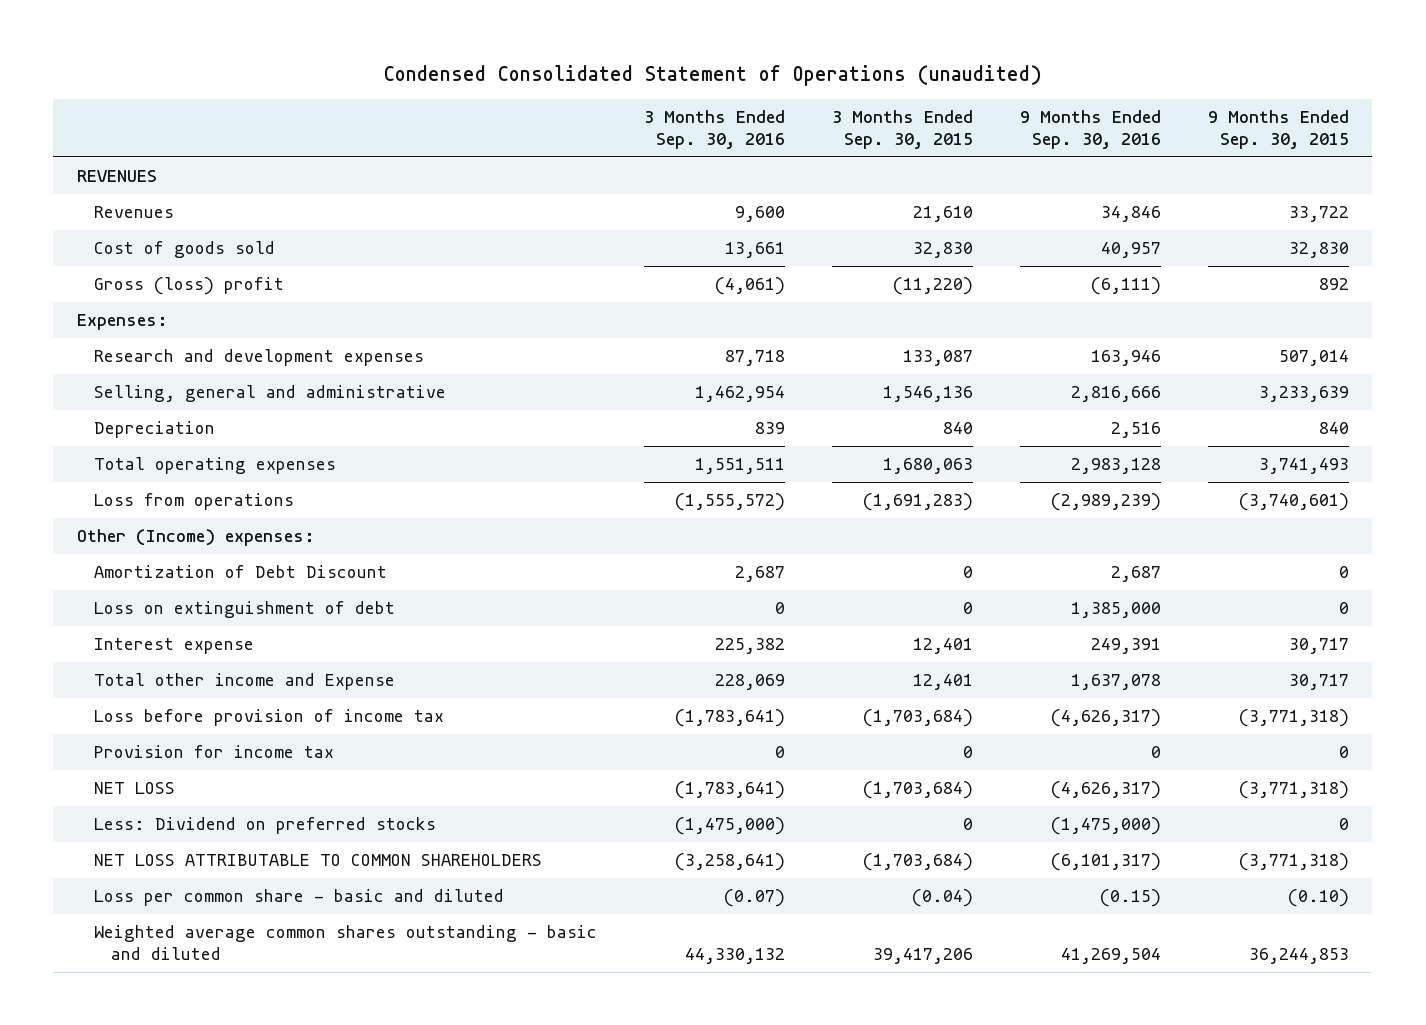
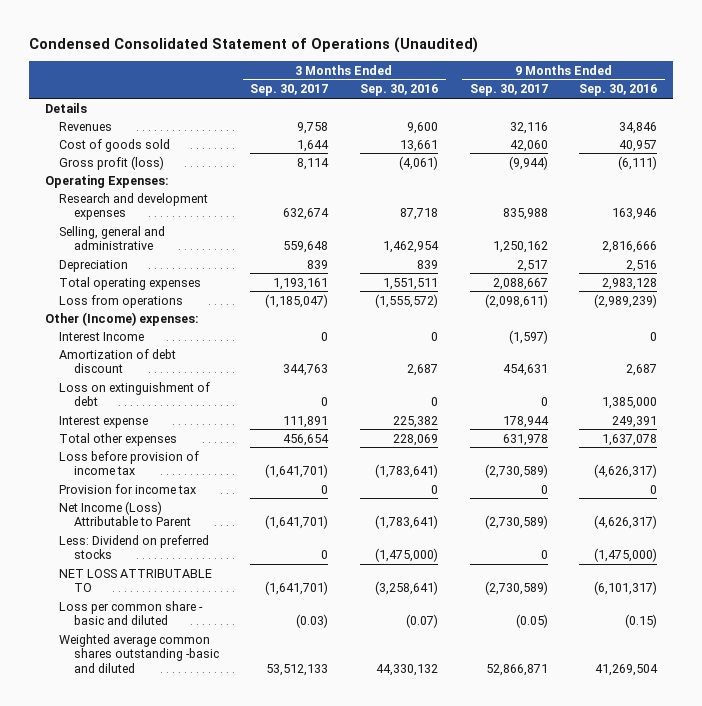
[383,65,1042,87] Condensed Consolidated Statement of Operations (unaudited) -> [29,36,479,53] Condensed Consolidated Statement of Operations (Unaudited)
[831,110,973,149] 3 Months Ended Sep. 30, 2015 -> none
[1207,110,1349,149] 9 Months Ended Sep. 30, 2015 -> none
none -> [250,84,329,97] Sep. 30, 2017
none -> [469,84,548,97] Sep. 30, 2017
[76,170,157,183] REVENUES -> none
none -> [45,102,88,113] Details
[93,277,284,296] Gross (loss) profit -> [59,155,165,170] Gross profit (loss)
[76,314,168,331] Expenses: -> [45,174,170,188] Operating Expenses:
none -> [59,331,145,341] Interest Income
[93,565,387,579] Amortization of Debt Discount -> [59,348,177,374] Amortization of debt discount
[93,673,395,691] Total other income and Expense -> [59,432,178,446] Total other expenses
[93,782,175,795] NET LOSS -> [59,500,191,527] Net Income (Loss) Attributable to Parent
[93,854,542,867] NET LOSS ATTRIBUTABLE TO COMMON SHAREHOLDERS -> [59,568,213,593] NET LOSS ATTRIBUTABLE TO
[93,925,597,960] Weighted average common shares outstanding - basic and diluted -> [59,633,219,673] Weighted average common shares outstanding -basic and diluted

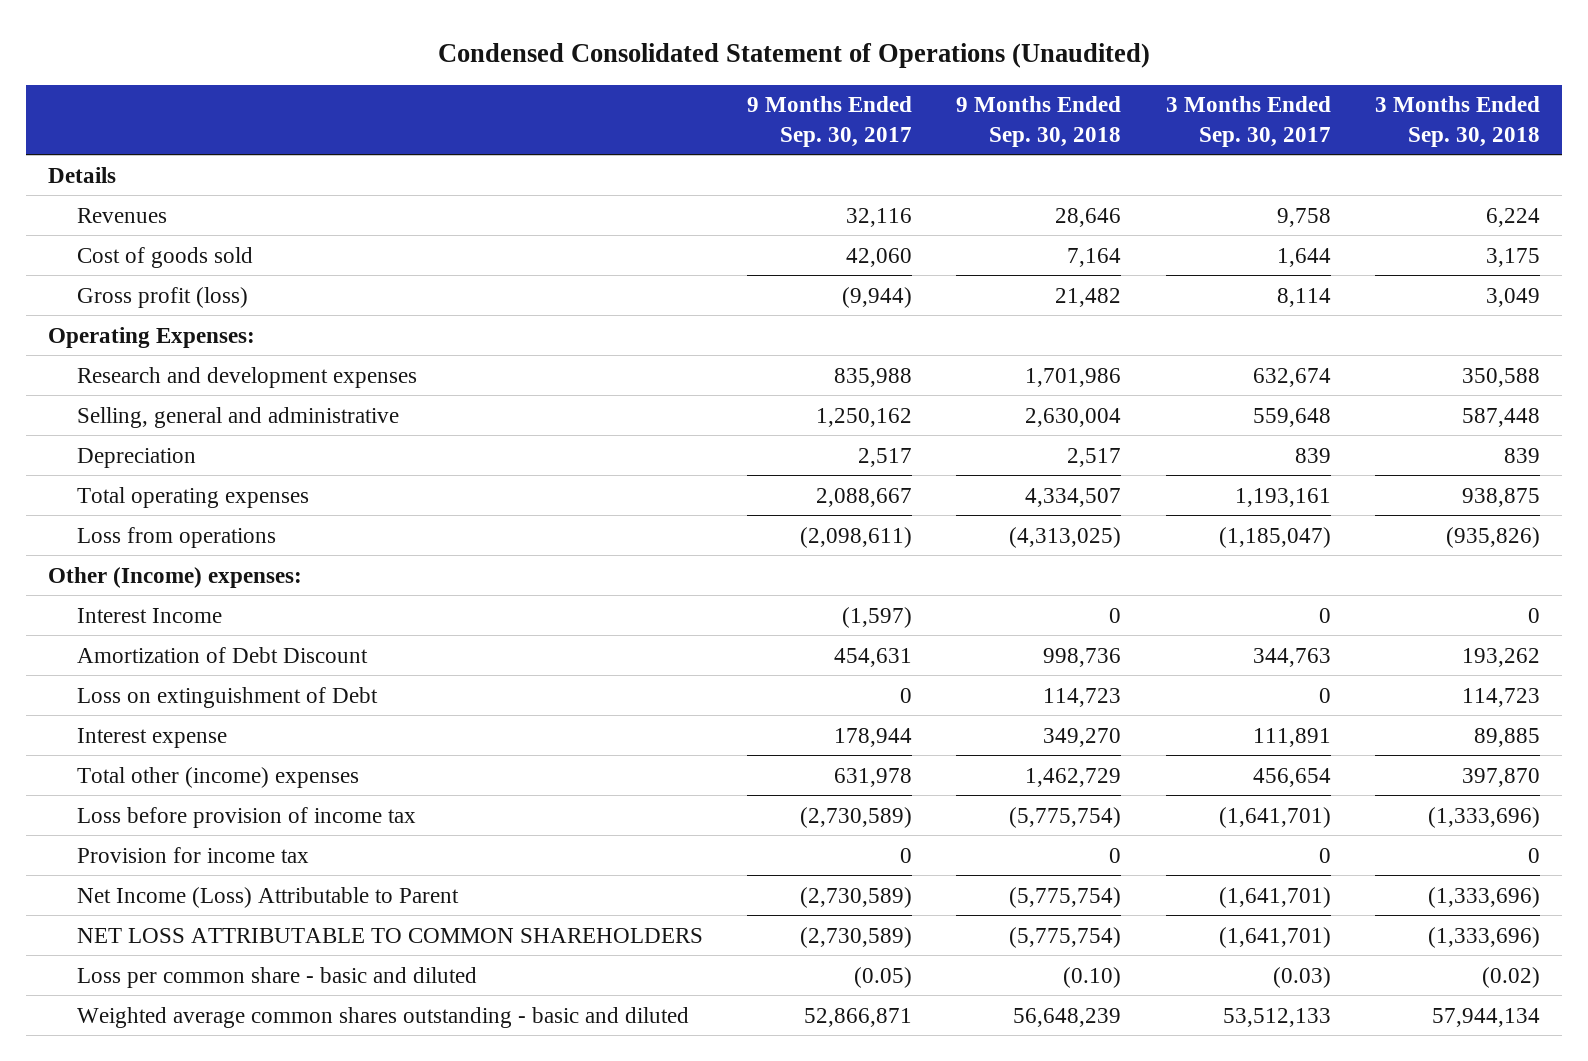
[360,84,439,97] Sep. 30, 2016 -> none
[579,84,658,97] Sep. 30, 2016 -> none
none -> [956,96,1122,147] 9 Months Ended Sep. 30, 2018
none -> [1374,96,1540,147] 3 Months Ended Sep. 30, 2018
[59,348,177,374] Amortization of debt discount -> [76,646,368,663] Amortization of Debt Discount
[59,381,211,407] Loss on extinguishment of debt -> [76,686,378,708] Loss on extinguishment of Debt
[59,432,178,446] Total other expenses -> [76,766,359,788] Total other (income) expenses
[59,534,210,560] Less: Dividend on preferred stocks -> none
[59,568,213,593] NET LOSS ATTRIBUTABLE TO -> [76,927,703,943] NET LOSS ATTRIBUTABLE TO COMMON SHAREHOLDERS
[59,633,219,673] Weighted average common shares outstanding -basic and diluted -> [76,1006,689,1028] Weighted average common shares outstanding - basic and diluted

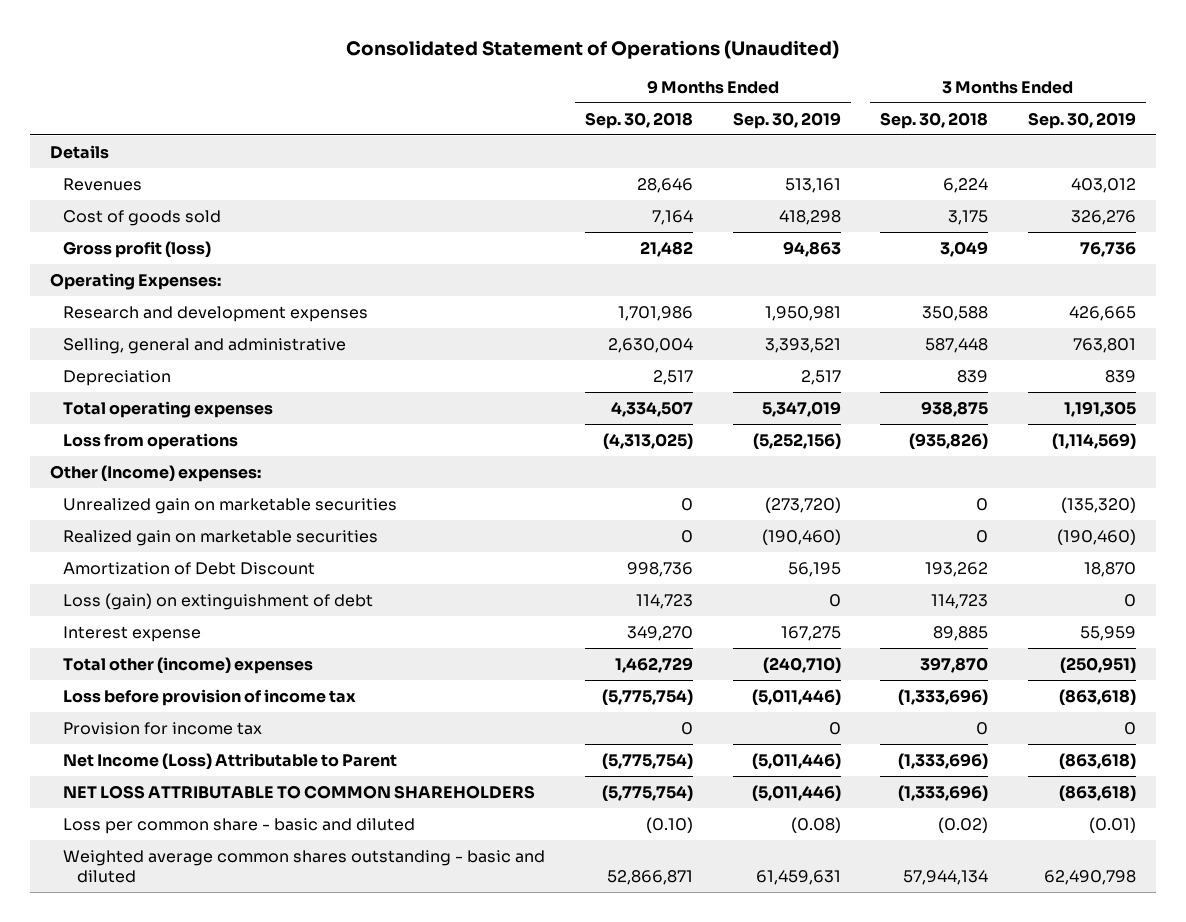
[437,42,1150,68] Condensed Consolidated Statement of Operations (Unaudited) -> [345,39,839,59] Consolidated Statement of Operations (Unaudited)
[746,96,912,147] 9 Months Ended Sep. 30, 2017 -> none
[1165,96,1331,147] 3 Months Ended Sep. 30, 2017 -> none
none -> [732,111,841,129] Sep. 30, 2019
none -> [1028,111,1137,129] Sep. 30, 2019
[76,607,222,623] Interest Income -> none
none -> [63,497,398,514] Unrealized gain on marketable securities
none -> [63,529,379,546] Realized gain on marketable securities
[76,686,378,708] Loss on extinguishment of Debt -> [63,592,374,610] Loss (gain) on extinguishment of debt
[1013,1007,1122,1027] 56,648,239 -> [606,870,693,886] 52,866,871

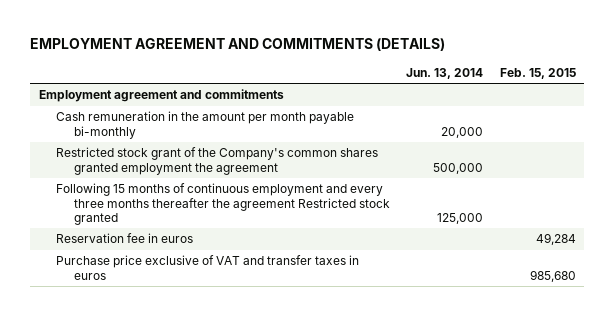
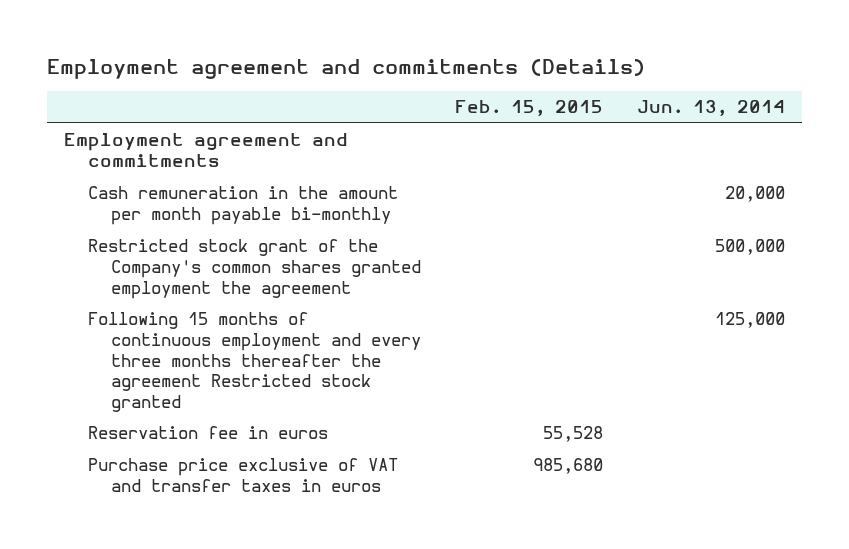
[30,38,446,52] EMPLOYMENT AGREEMENT AND COMMITMENTS (DETAILS) -> [47,58,646,79] Employment agreement and commitments (Details)
[535,233,576,246] 49,284 -> [542,426,603,443] 55,528

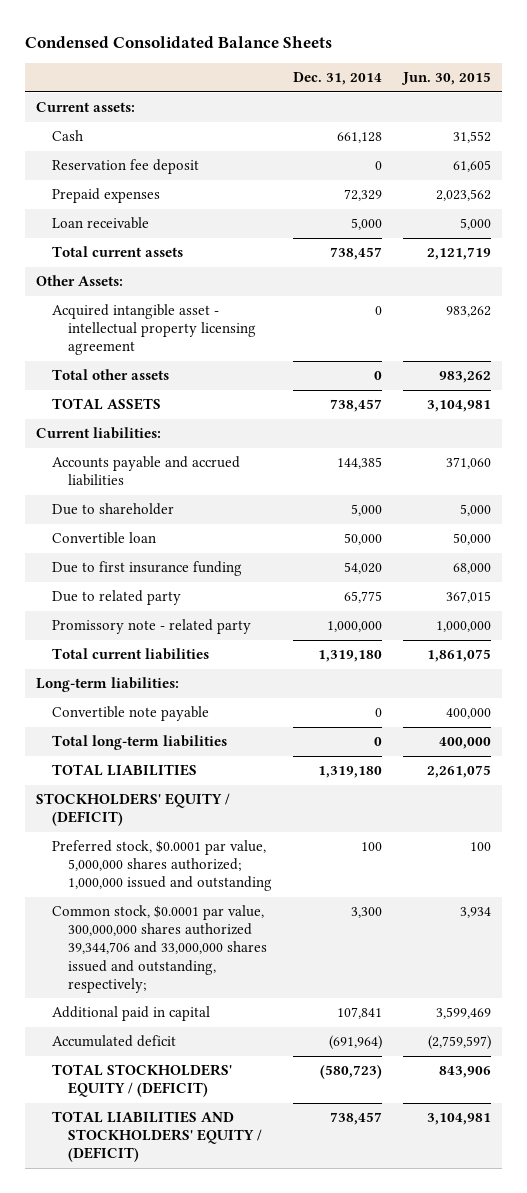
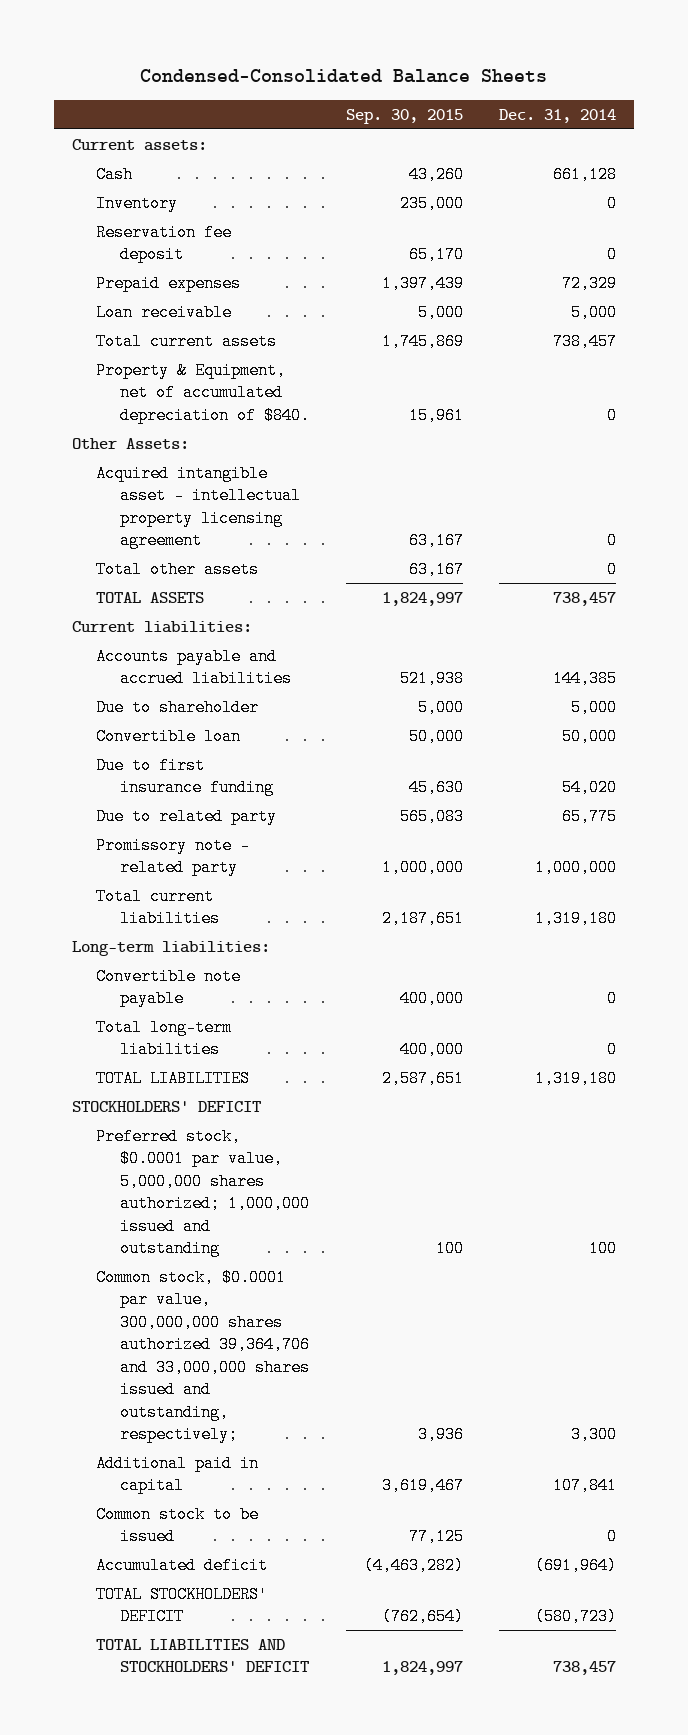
[25,36,333,49] Condensed Consolidated Balance Sheets -> [140,68,548,83] Condensed-Consolidated Balance Sheets
[401,72,492,86] Jun. 30, 2015 -> none
none -> [345,108,463,124] Sep. 30, 2015
none -> [96,194,179,212] Inventory
none -> [96,361,310,424] Property & Equipment, net of accumulated depreciation of $840.
[35,793,230,827] STOCKHOLDERS' EQUITY / (DEFICIT) -> [72,1100,262,1112] STOCKHOLDERS' DEFICIT
[52,905,268,993] Common stock, $0.0001 par value, 300,000,000 shares authorized 39,344,706 and 33,000,000 shares issued and outstanding, respectively; -> [96,1268,310,1444] Common stock, $0.0001 par value, 300,000,000 shares authorized 39,364,706 and 33,000,000 shares issued and outstanding, respectively;
none -> [96,1505,260,1546] Common stock to be issued
[52,1064,233,1098] TOTAL STOCKHOLDERS' EQUITY / (DEFICIT) -> [96,1585,269,1626] TOTAL STOCKHOLDERS' DEFICIT
[52,1111,263,1163] TOTAL LIABILITIES AND STOCKHOLDERS' EQUITY / (DEFICIT) -> [96,1638,309,1673] TOTAL LIABILITIES AND STOCKHOLDERS' DEFICIT

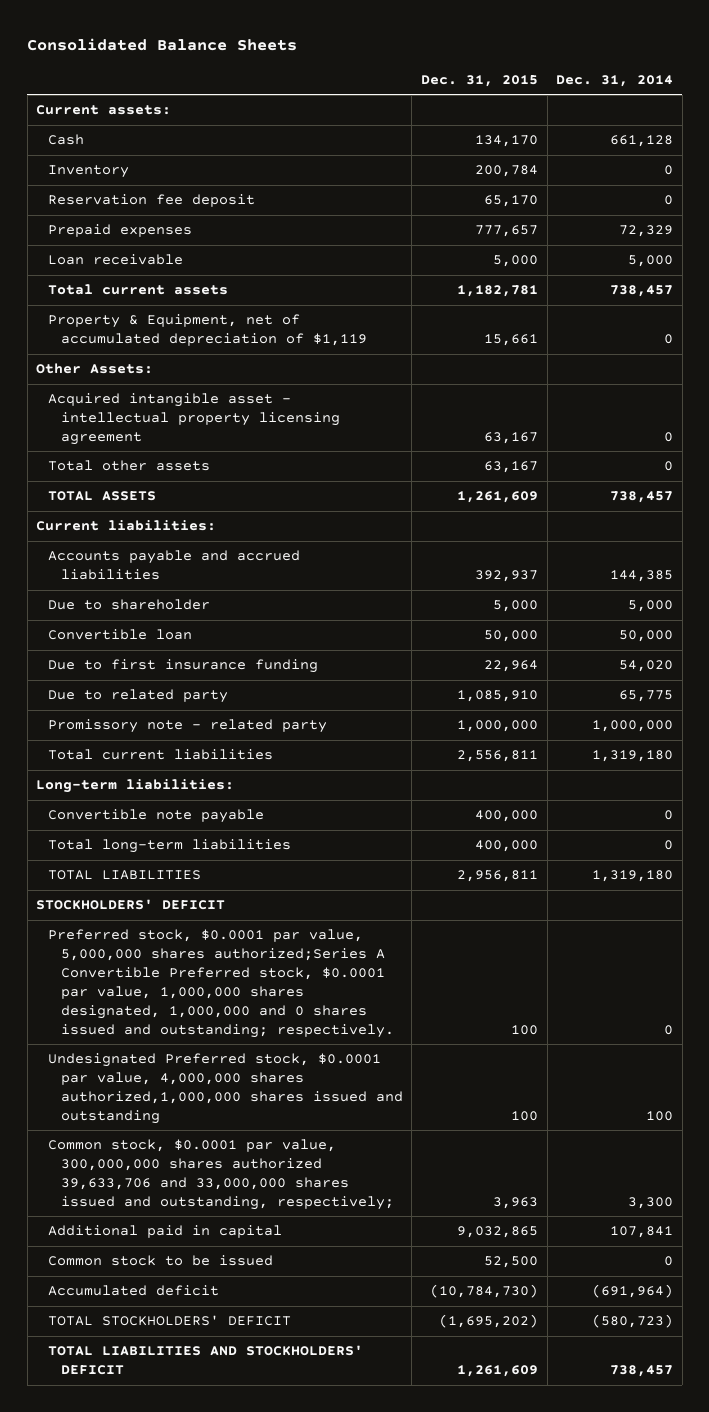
[140,68,548,83] Condensed-Consolidated Balance Sheets -> [27,37,298,51] Consolidated Balance Sheets
[345,108,463,124] Sep. 30, 2015 -> none
none -> [421,74,539,87] Dec. 31, 2015
[96,361,310,424] Property & Equipment, net of accumulated depreciation of $840. -> [48,314,367,347] Property & Equipment, net of accumulated depreciation of $1,119
[96,1127,310,1258] Preferred stock, $0.0001 par value, 5,000,000 shares authorized; 1,000,000 issued and outstanding -> [48,929,394,1038] Preferred stock, $0.0001 par value, 5,000,000 shares authorized;Series A Convertible Preferred stock, $0.0001 par value, 1,000,000 shares designated, 1,000,000 and 0 shares issued and outstanding; respectively.
[589,1240,618,1258] 100 -> [664,1024,674,1035] 0
none -> [48,1053,403,1124] Undesignated Preferred stock, $0.0001 par value, 4,000,000 shares authorized,1,000,000 shares issued and outstanding
[96,1268,310,1444] Common stock, $0.0001 par value, 300,000,000 shares authorized 39,364,706 and 33,000,000 shares issued and outstanding, respectively; -> [48,1139,394,1210] Common stock, $0.0001 par value, 300,000,000 shares authorized 39,633,706 and 33,000,000 shares issued and outstanding, respectively;

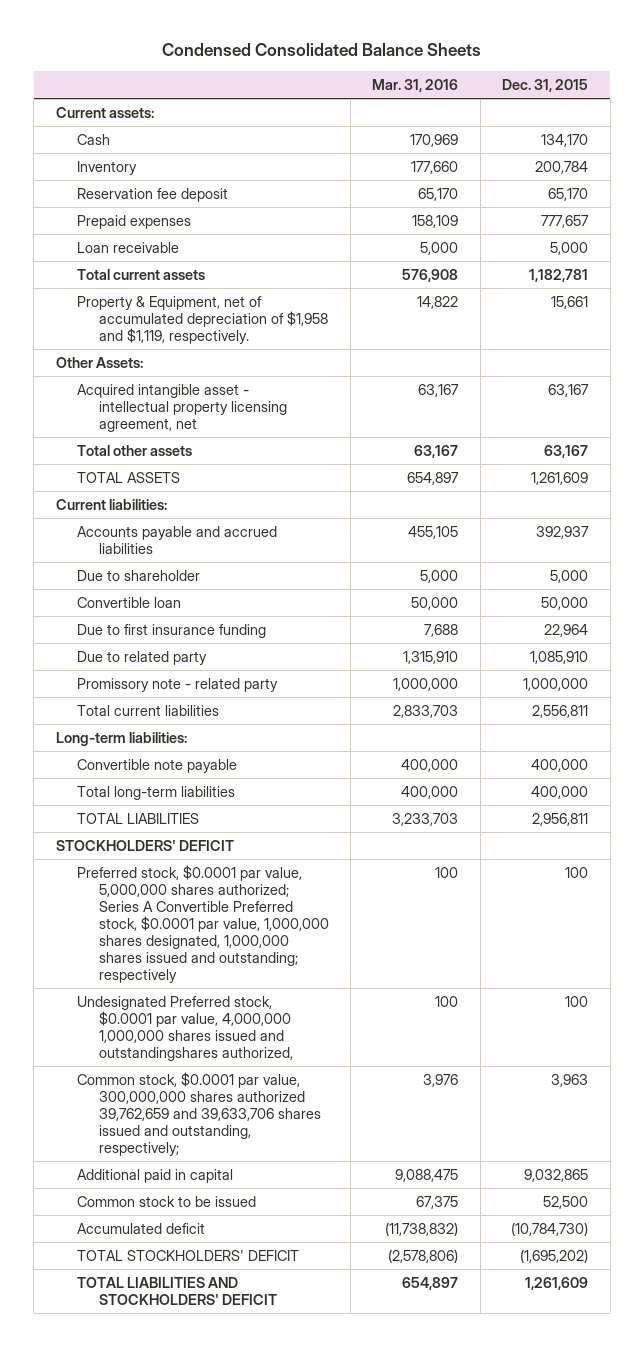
[27,37,298,51] Consolidated Balance Sheets -> [161,43,481,57] Condensed Consolidated Balance Sheets
[556,74,674,87] Dec. 31, 2014 -> none
none -> [372,78,459,92] Mar. 31, 2016
[48,314,367,347] Property & Equipment, net of accumulated depreciation of $1,119 -> [77,295,328,344] Property & Equipment, net of accumulated depreciation of $1,958 and $1,119, respectively.
[48,393,340,446] Acquired intangible asset - intellectual property licensing agreement -> [77,383,287,432] Acquired intangible asset - intellectual property licensing agreement, net
[48,929,394,1038] Preferred stock, $0.0001 par value, 5,000,000 shares authorized;Series A Convertible Preferred stock, $0.0001 par value, 1,000,000 shares designated, 1,000,000 and 0 shares issued and outstanding; respectively. -> [77,864,329,983] Preferred stock, $0.0001 par value, 5,000,000 shares authorized; Series A Convertible Preferred stock, $0.0001 par value, 1,000,000 shares designated, 1,000,000 shares issued and outstanding; respectively
[48,1053,403,1124] Undesignated Preferred stock, $0.0001 par value, 4,000,000 shares authorized,1,000,000 shares issued and outstanding -> [77,995,293,1061] Undesignated Preferred stock, $0.0001 par value, 4,000,000 1,000,000 shares issued and outstandingshares authorized,
[48,1139,394,1210] Common stock, $0.0001 par value, 300,000,000 shares authorized 39,633,706 and 33,000,000 shares issued and outstanding, respectively; -> [77,1071,321,1156] Common stock, $0.0001 par value, 300,000,000 shares authorized 39,762,659 and 39,633,706 shares issued and outstanding, respectively;

